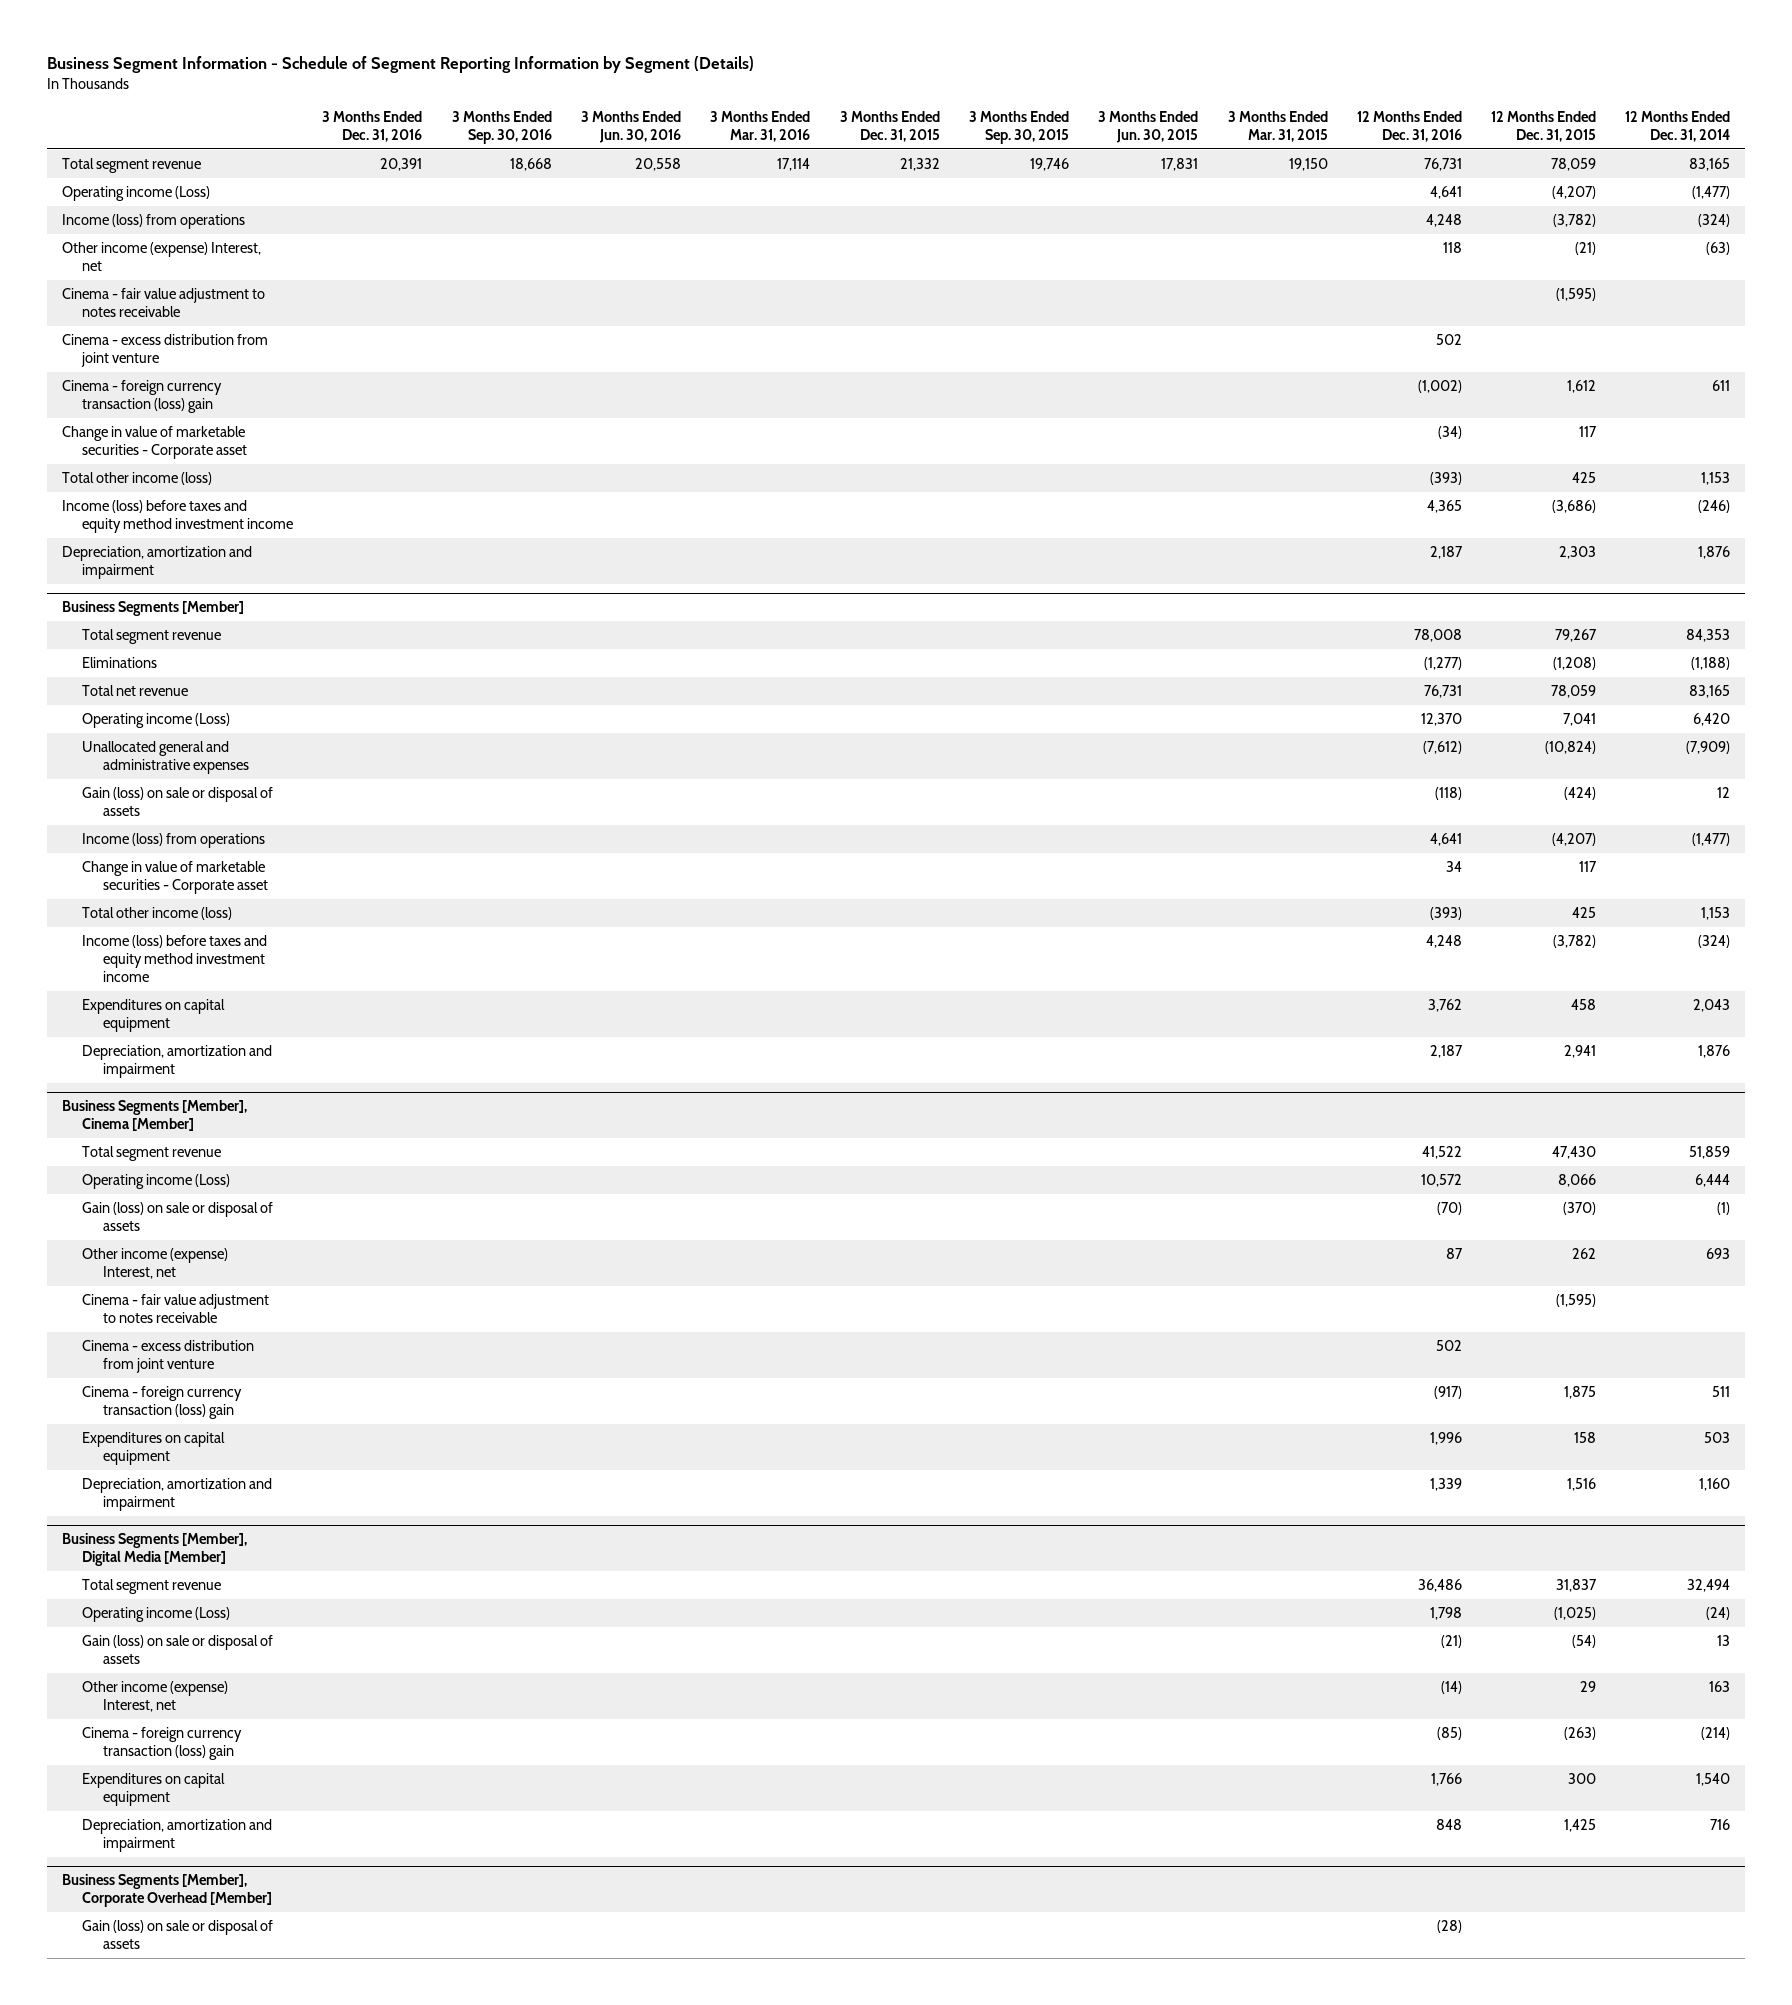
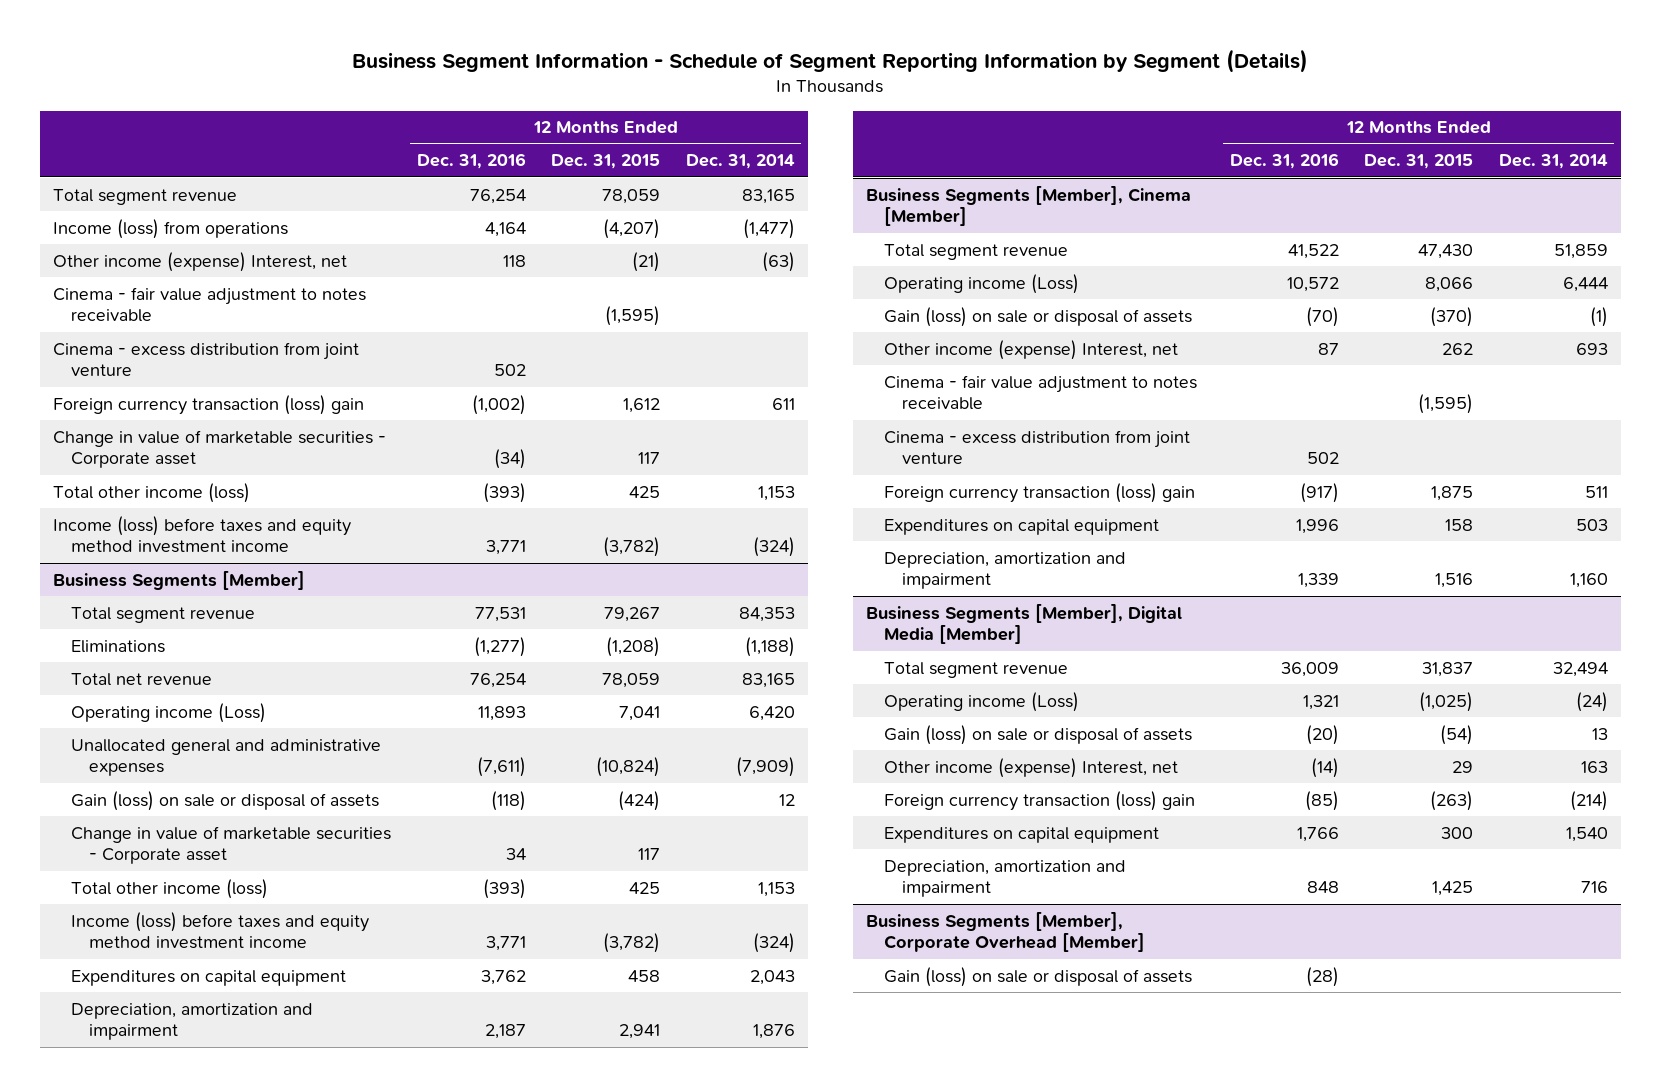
[322,111,423,143] 3 Months Ended Dec. 31, 2016 -> none
[451,111,552,145] 3 Months Ended Sep. 30, 2016 -> none
[581,111,682,144] 3 Months Ended Jun. 30, 2016 -> none
[710,111,811,143] 3 Months Ended Mar. 31, 2016 -> none
[839,111,940,143] 3 Months Ended Dec. 31, 2015 -> none
[968,111,1069,145] 3 Months Ended Sep. 30, 2015 -> none
[1098,111,1199,144] 3 Months Ended Jun. 30, 2015 -> none
[1227,111,1328,143] 3 Months Ended Mar. 31, 2015 -> none
[61,213,245,229] Income (loss) from operations -> none
[1423,157,1462,171] 76,731 -> [469,188,526,204] 76,254
[61,185,210,201] Operating income (Loss) -> [52,218,288,239] Income (loss) from operations
[1429,185,1462,199] 4,641 -> [484,221,526,237] 4,164
[61,379,222,413] Cinema - foreign currency transaction (loss) gain -> [52,394,364,415] Foreign currency transaction (loss) gain
[61,545,252,579] Depreciation, amortization and impairment -> none
[1426,499,1462,513] 4,365 -> [485,540,526,556] 3,771
[1552,499,1597,513] (3,686) -> [603,537,661,558] (3,782)
[1698,499,1731,513] (246) -> [752,537,795,558] (324)
[1413,628,1462,642] 78,008 -> [474,606,526,622] 77,531
[1423,684,1462,698] 76,731 -> [469,672,526,688] 76,254
[1420,712,1462,726] 12,370 -> [477,705,526,721] 11,893
[1422,740,1462,754] (7,612) -> [476,757,526,778] (7,611)
[82,832,266,848] Income (loss) from operations -> none
[1425,934,1462,948] 4,248 -> [485,936,526,952] 3,771
[82,1385,243,1419] Cinema - foreign currency transaction (loss) gain -> [883,482,1195,503] Foreign currency transaction (loss) gain
[1417,1578,1462,1592] 36,486 -> [1280,661,1339,677] 36,009
[1429,1606,1462,1620] 1,798 -> [1302,694,1339,710] 1,321
[1440,1634,1462,1648] (21) -> [1305,724,1339,745] (20)
[82,1726,243,1760] Cinema - foreign currency transaction (loss) gain -> [883,790,1195,811] Foreign currency transaction (loss) gain

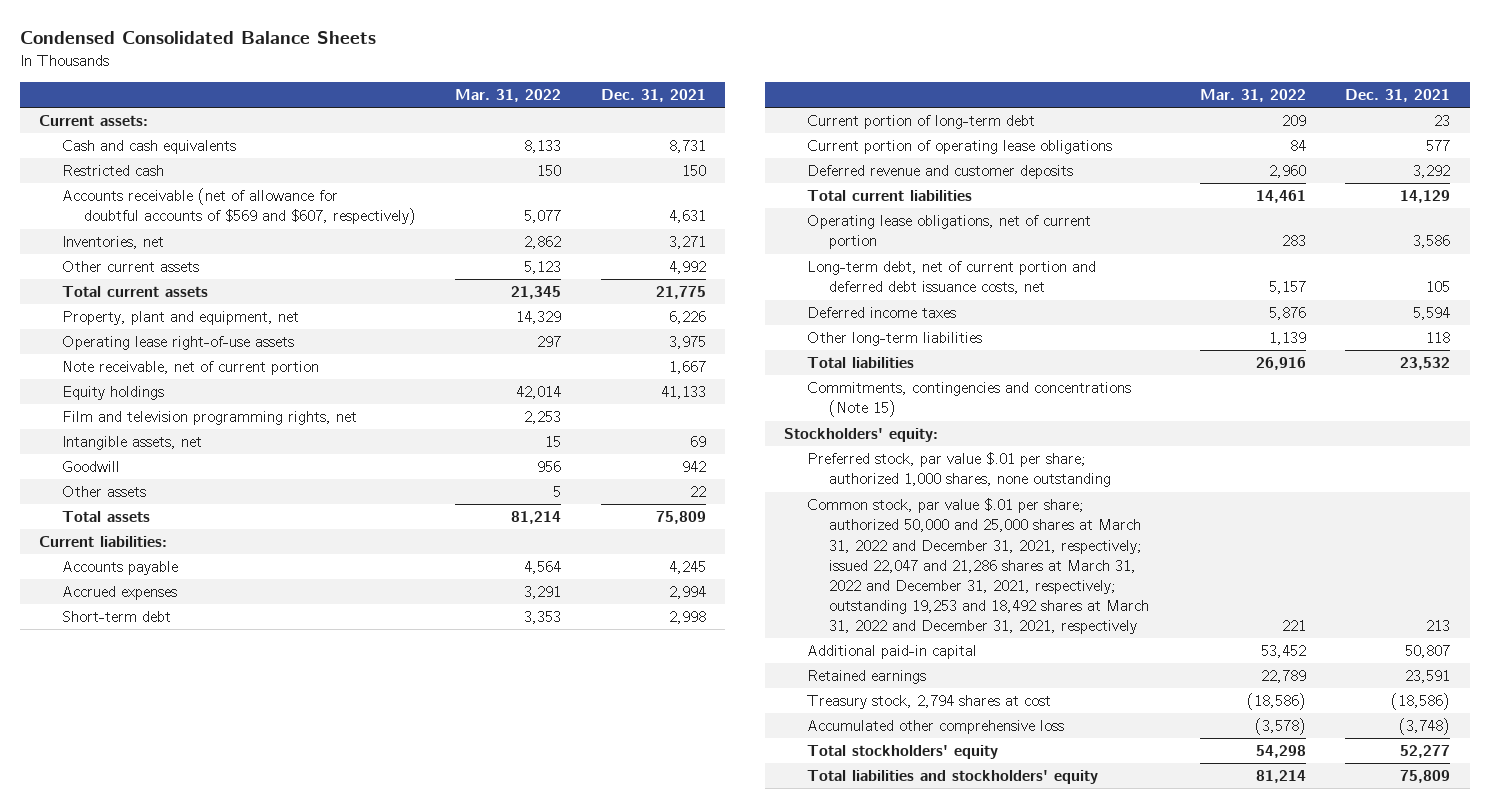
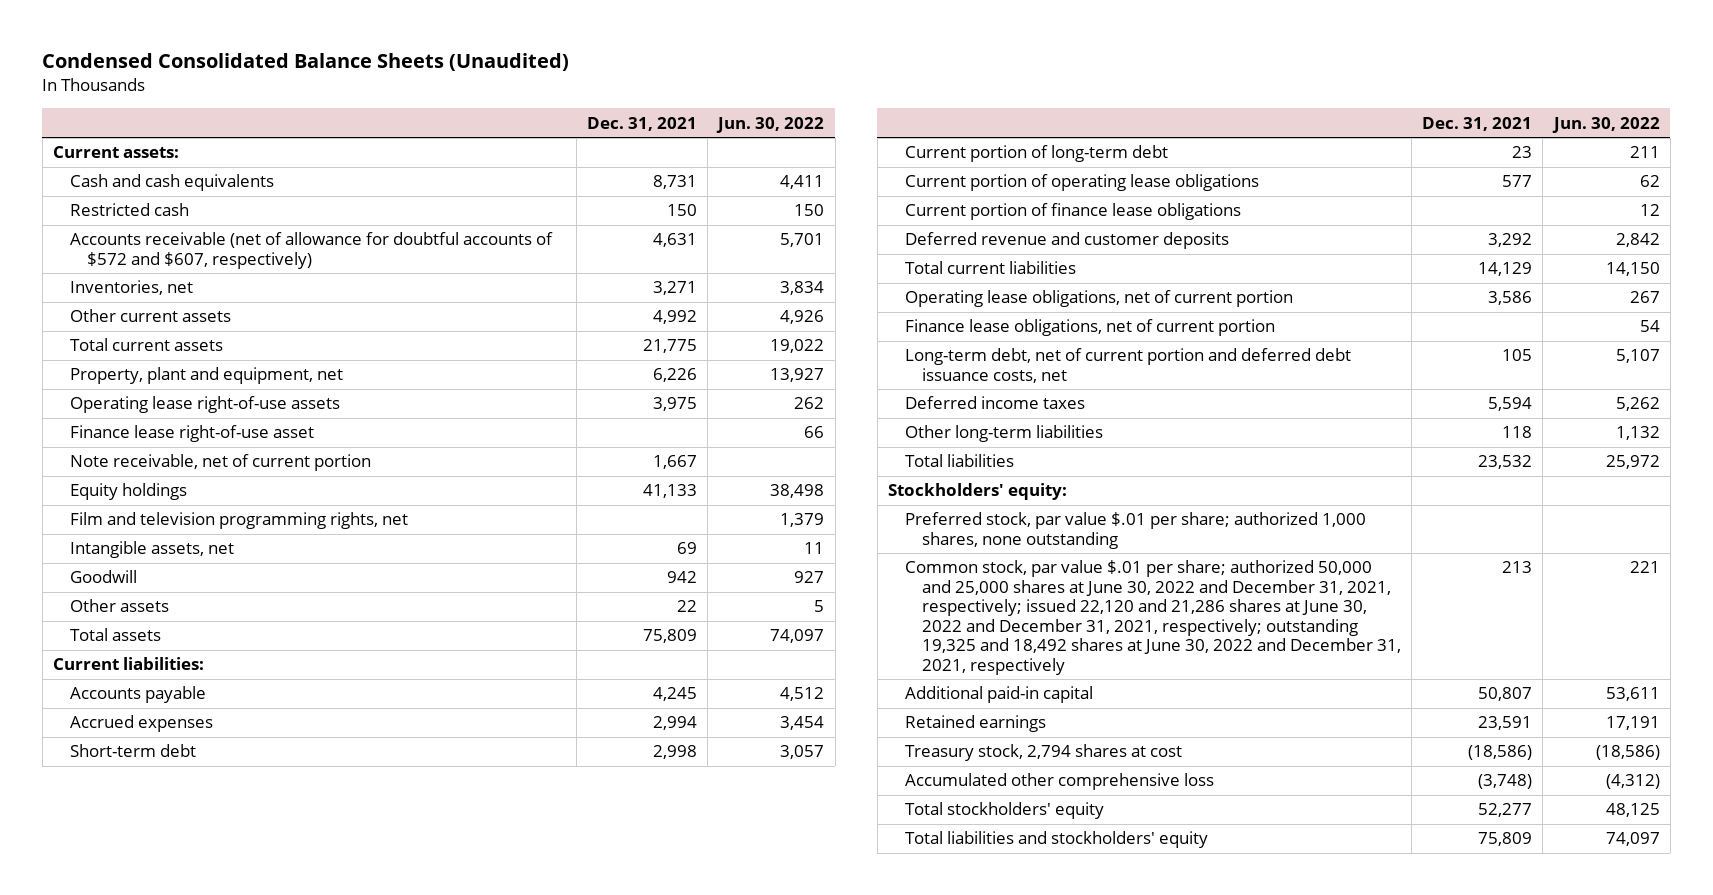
[19,31,376,45] Condensed Consolidated Balance Sheets -> [42,53,570,72] Condensed Consolidated Balance Sheets (Unaudited)
[455,88,562,102] Mar. 31, 2022 -> none
none -> [716,116,825,133] Jun. 30, 2022
[61,188,417,226] Accounts receivable (net of allowance for doubtful accounts of $569 and $607, respectively) -> [69,232,553,269] Accounts receivable (net of allowance for doubtful accounts of $572 and $607, respectively)
none -> [69,425,314,443] Finance lease right-of-use asset
none -> [904,203,1241,221] Current portion of finance lease obligations
none -> [904,319,1275,337] Finance lease obligations, net of current portion
[806,382,1131,418] Commitments, contingencies and concentrations (Note 15) -> none
[806,498,1150,635] Common stock, par value $.01 per share; authorized 50,000 and 25,000 shares at March 31, 2022 and December 31, 2021, respectively; issued 22,047 and 21,286 shares at March 31, 2022 and December 31, 2021, respectively; outstanding 19,253 and 18,492 shares at March 31, 2022 and December 31, 2021, respectively -> [904,560,1401,675] Common stock, par value $.01 per share; authorized 50,000 and 25,000 shares at June 30, 2022 and December 31, 2021, respectively; issued 22,120 and 21,286 shares at June 30, 2022 and December 31, 2021, respectively; outstanding 19,325 and 18,492 shares at June 30, 2022 and December 31, 2021, respectively

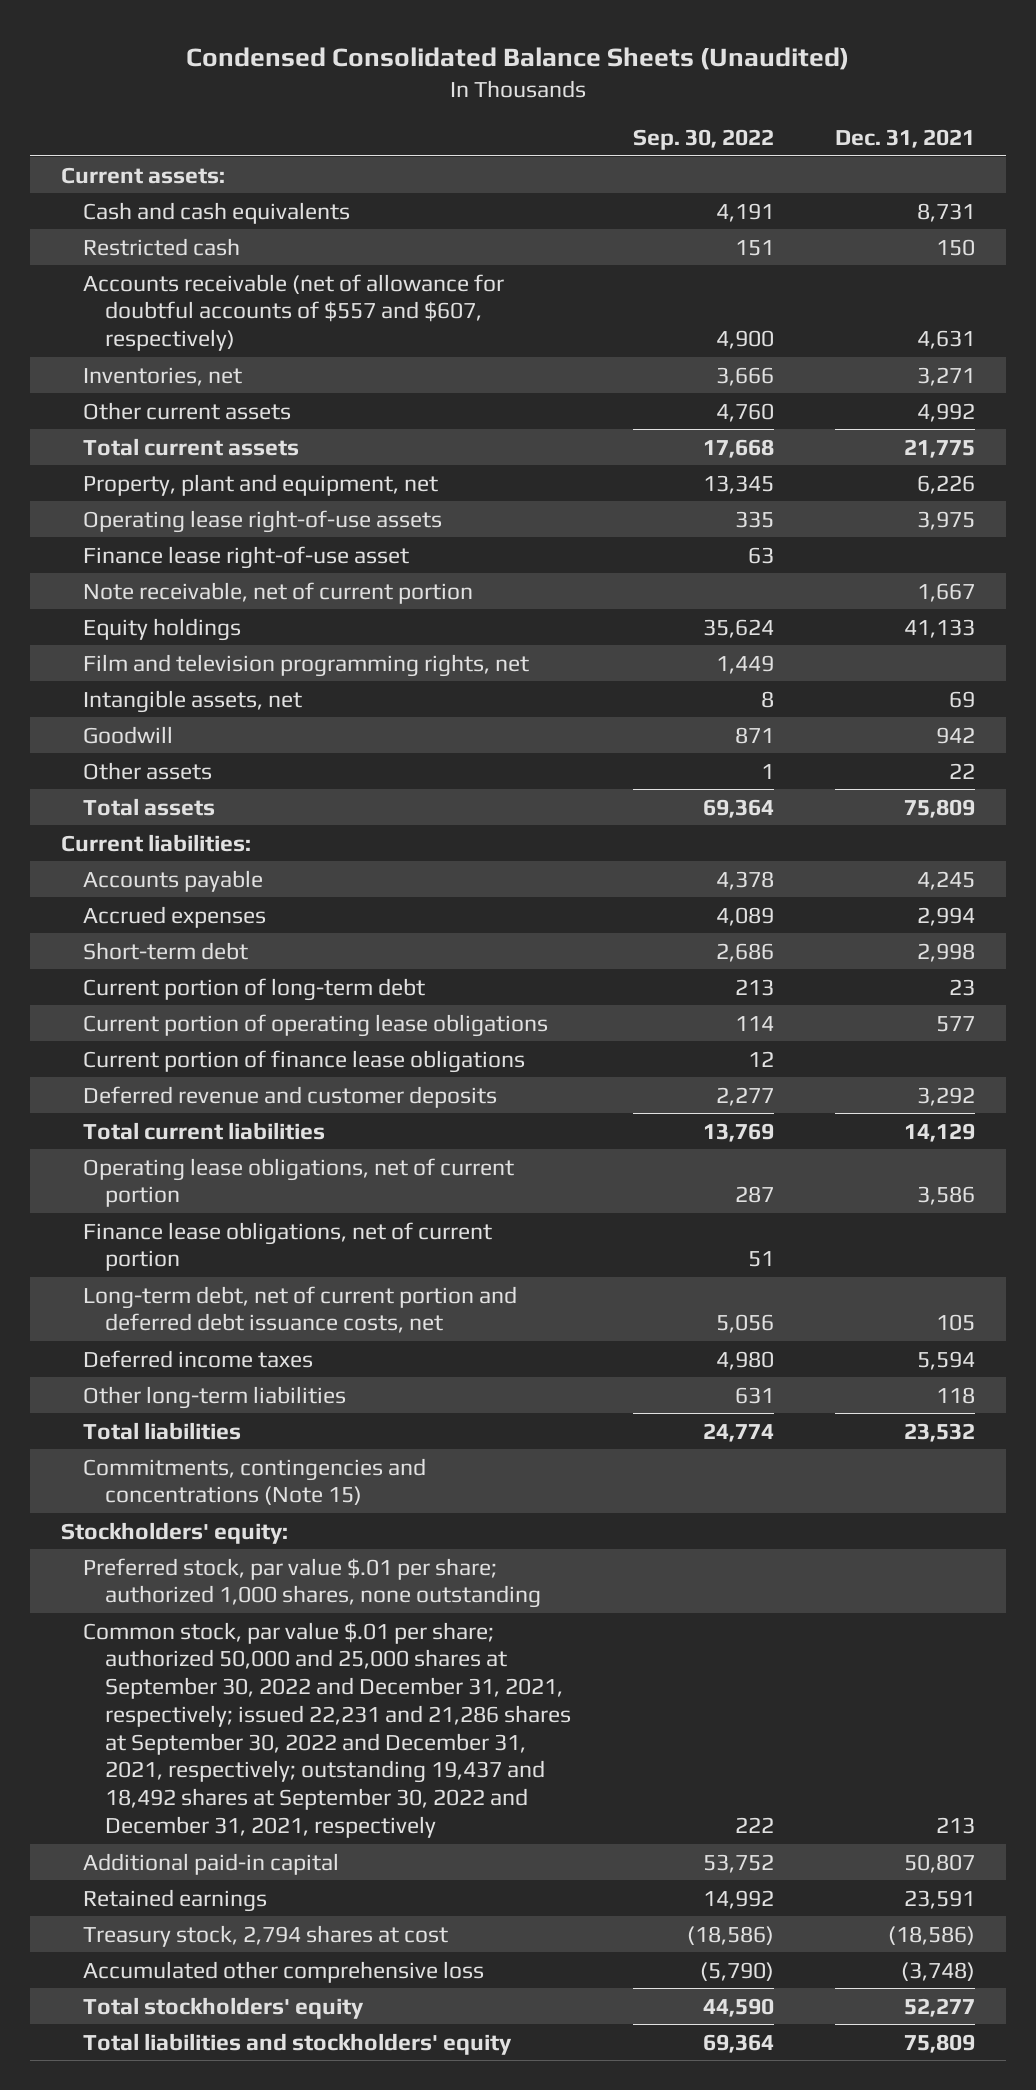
[716,116,825,133] Jun. 30, 2022 -> none
none -> [632,129,774,151] Sep. 30, 2022
[69,232,553,269] Accounts receivable (net of allowance for doubtful accounts of $572 and $607, respectively) -> [82,273,504,352] Accounts receivable (net of allowance for doubtful accounts of $557 and $607, respectively)
none -> [82,1457,426,1506] Commitments, contingencies and concentrations (Note 15)
[904,560,1401,675] Common stock, par value $.01 per share; authorized 50,000 and 25,000 shares at June 30, 2022 and December 31, 2021, respectively; issued 22,120 and 21,286 shares at June 30, 2022 and December 31, 2021, respectively; outstanding 19,325 and 18,492 shares at June 30, 2022 and December 31, 2021, respectively -> [82,1621,572,1838] Common stock, par value $.01 per share; authorized 50,000 and 25,000 shares at September 30, 2022 and December 31, 2021, respectively; issued 22,231 and 21,286 shares at September 30, 2022 and December 31, 2021, respectively; outstanding 19,437 and 18,492 shares at September 30, 2022 and December 31, 2021, respectively

